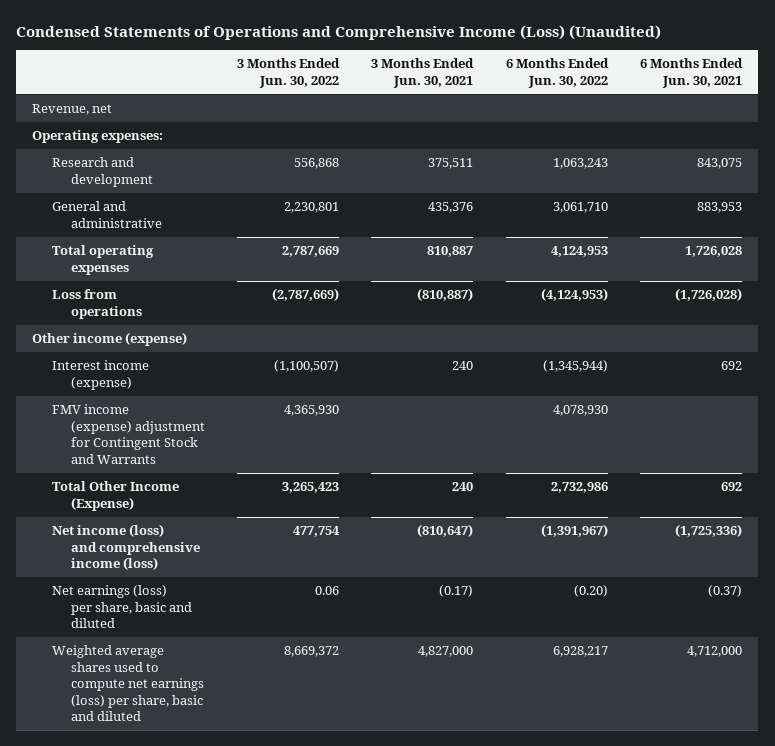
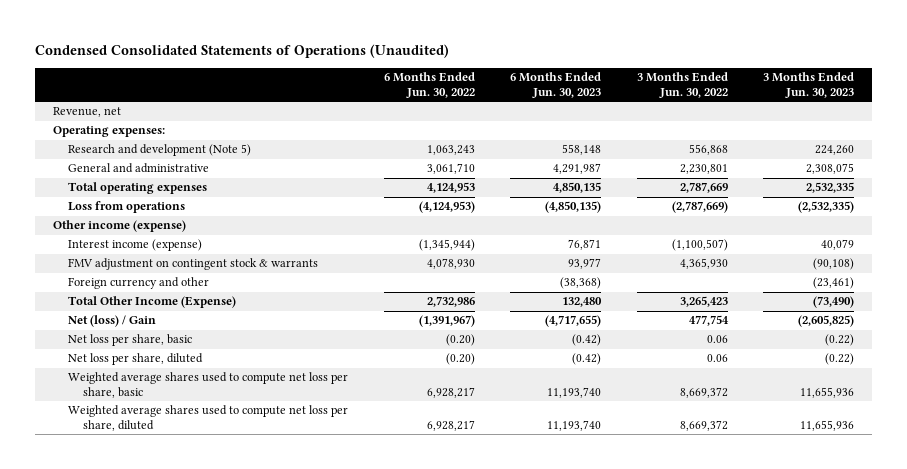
[16,24,662,40] Condensed Statements of Operations and Comprehensive Income (Loss) (Unaudited) -> [35,43,450,58] Condensed Consolidated Statements of Operations (Unaudited)
[371,58,475,88] 3 Months Ended Jun. 30, 2021 -> none
[640,58,744,88] 6 Months Ended Jun. 30, 2021 -> none
none -> [510,71,602,98] 6 Months Ended Jun. 30, 2023
none -> [763,71,855,98] 3 Months Ended Jun. 30, 2023
[51,157,153,187] Research and development -> [68,144,252,157] Research and development (Note 5)
[51,404,205,464] FMV income (expense) adjustment for Contingent Stock and Warrants -> [68,258,319,271] FMV adjustment on contingent stock & warrants
none -> [68,277,210,290] Foreign currency and other
[51,524,200,571] Net income (loss) and comprehensive income (loss) -> [68,315,157,328] Net (loss) / Gain
[51,585,192,629] Net earnings (loss) per share, basic and diluted -> [68,334,193,347] Net loss per share, basic
none -> [68,353,204,366] Net loss per share, diluted
[51,645,204,722] Weighted average shares used to compute net earnings (loss) per share, basic and diluted -> [68,372,349,399] Weighted average shares used to compute net loss per share, basic
none -> [68,405,349,432] Weighted average shares used to compute net loss per share, diluted

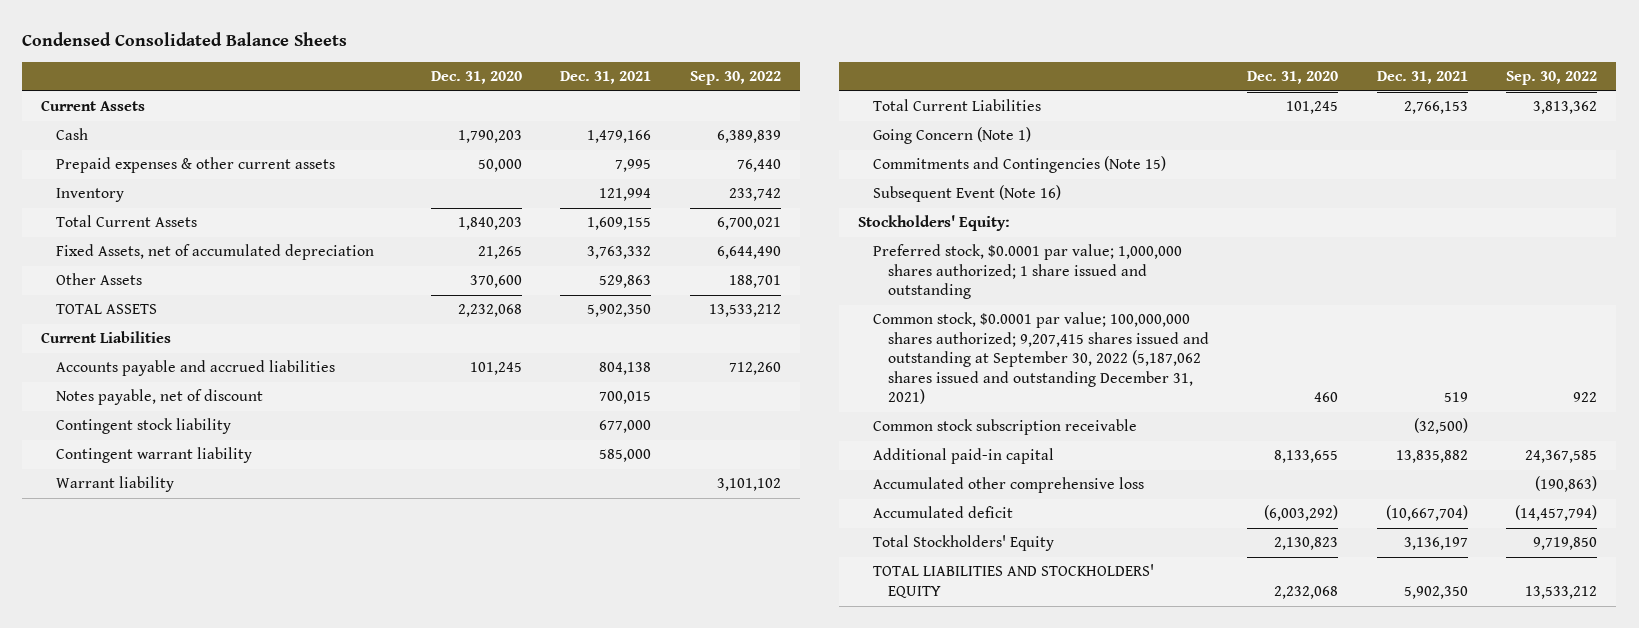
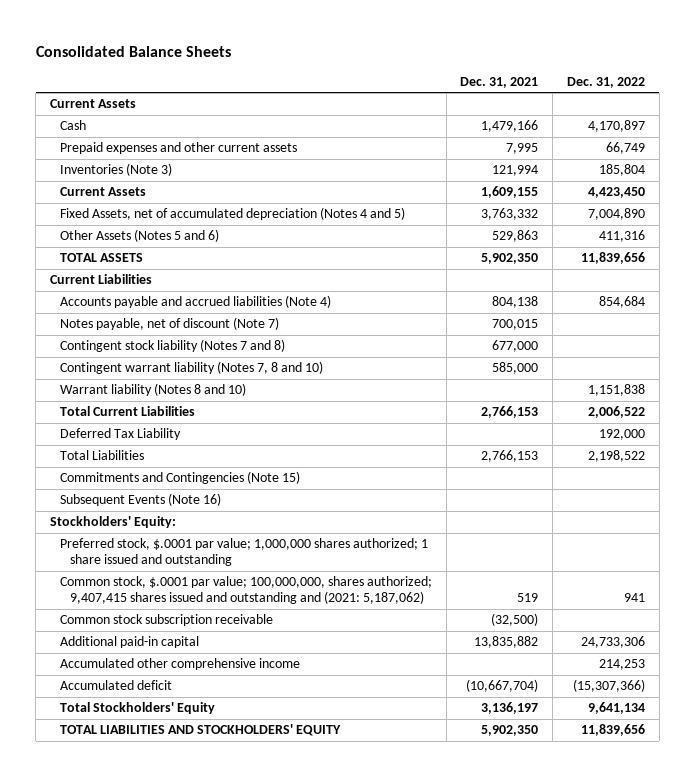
[22,32,348,47] Condensed Consolidated Balance Sheets -> [35,45,231,57] Consolidated Balance Sheets
[430,71,522,85] Dec. 31, 2020 -> none
[689,71,781,86] Sep. 30, 2022 -> none
none -> [566,77,645,89] Dec. 31, 2022
[56,157,336,174] Prepaid expenses & other current assets -> [59,142,297,155] Prepaid expenses and other current assets
[56,188,125,203] Inventory -> [59,163,172,177] Inventories (Note 3)
[56,215,198,228] Total Current Assets -> [59,187,146,197] Current Assets
[56,244,375,261] Fixed Assets, net of accumulated depreciation -> [59,207,405,221] Fixed Assets, net of accumulated depreciation (Notes 4 and 5)
[56,273,143,286] Other Assets -> [59,229,219,243] Other Assets (Notes 5 and 6)
[56,360,336,377] Accounts payable and accrued liabilities -> [59,295,331,309] Accounts payable and accrued liabilities (Note 4)
[56,389,264,406] Notes payable, net of discount -> [59,317,279,331] Notes payable, net of discount (Note 7)
[56,418,232,435] Contingent stock liability -> [59,339,285,353] Contingent stock liability (Notes 7 and 8)
[56,447,253,464] Contingent warrant liability -> [59,361,323,375] Contingent warrant liability (Notes 7, 8 and 10)
[56,476,175,493] Warrant liability -> [59,383,246,397] Warrant liability (Notes 8 and 10)
[872,127,1031,145] Going Concern (Note 1) -> none
none -> [59,428,181,441] Deferred Tax Liability
none -> [59,450,144,461] Total Liabilities
[872,185,1061,203] Subsequent Event (Note 16) -> [59,493,221,507] Subsequent Events (Note 16)
[872,244,1182,300] Preferred stock, $0.0001 par value; 1,000,000 shares authorized; 1 share issued and outstanding -> [59,538,428,567] Preferred stock, $.0001 par value; 1,000,000 shares authorized; 1 share issued and outstanding
[872,312,1210,405] Common stock, $0.0001 par value; 100,000,000 shares authorized; 9,207,415 shares issued and outstanding at September 30, 2022 (5,187,062 shares issued and outstanding December 31, 2021) -> [59,576,432,605] Common stock, $.0001 par value; 100,000,000, shares authorized; 9,407,415 shares issued and outstanding and (2021: 5,187,062)
[872,477,1144,494] Accumulated other comprehensive loss -> [59,658,300,671] Accumulated other comprehensive income

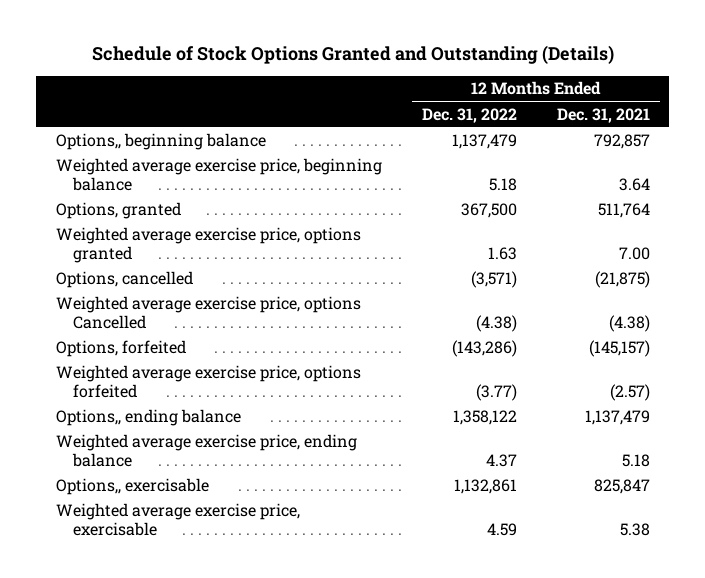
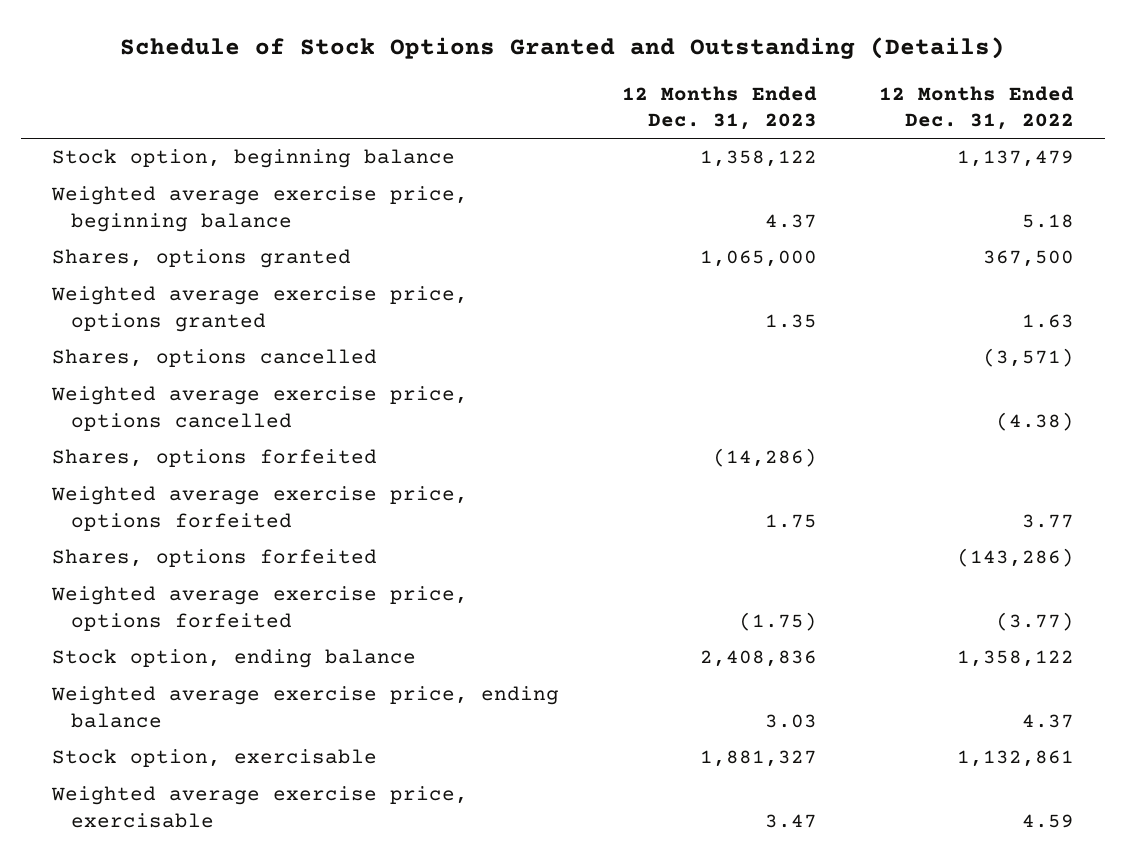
[556,107,650,123] Dec. 31, 2021 -> none
none -> [621,85,817,131] 12 Months Ended Dec. 31, 2023
[55,133,266,151] Options,, beginning balance -> [52,149,456,169] Stock option, beginning balance
[55,202,181,220] Options, granted -> [52,249,352,269] Shares, options granted
[55,271,193,289] Options, cancelled -> [52,349,378,368] Shares, options cancelled
[55,296,361,329] Weighted average exercise price, options Cancelled -> [51,386,469,431] Weighted average exercise price, options cancelled
none -> [52,449,378,468] Shares, options forfeited
none -> [51,486,469,531] Weighted average exercise price, options forfeited
[55,340,186,358] Options, forfeited -> [52,549,378,568] Shares, options forfeited
[55,409,241,427] Options,, ending balance -> [52,649,417,669] Stock option, ending balance
[55,478,209,496] Options,, exercisable -> [52,749,378,768] Stock option, exercisable

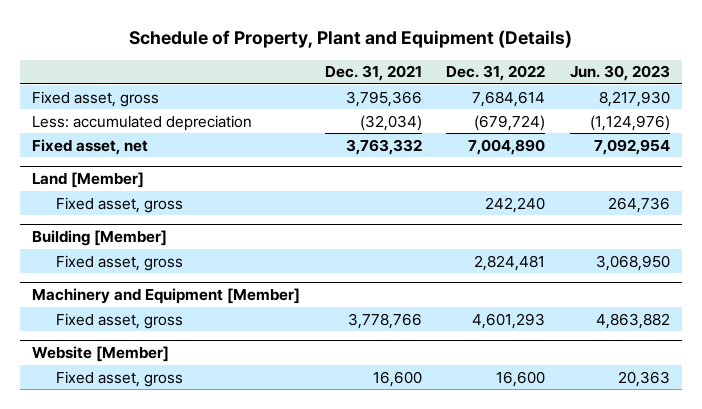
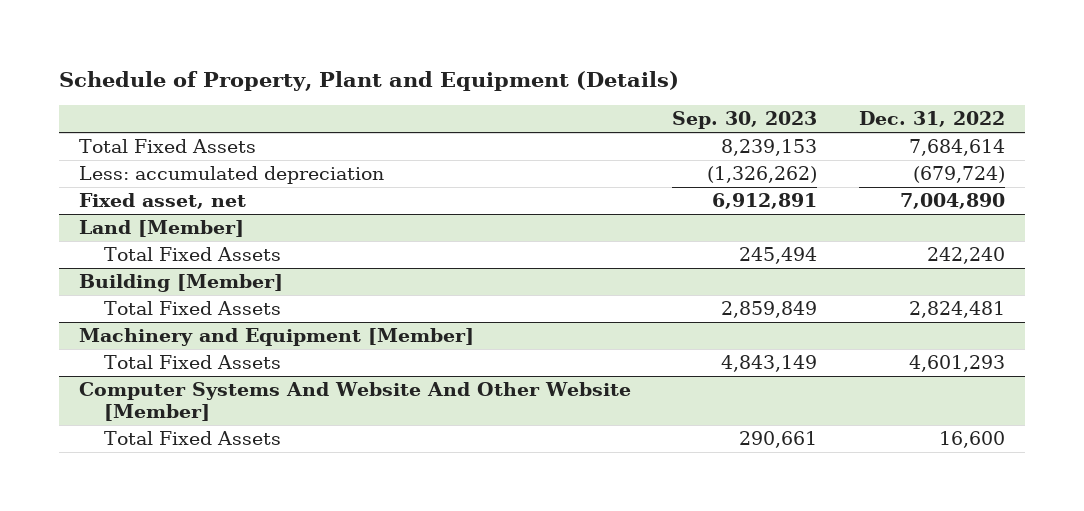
[324,65,422,82] Dec. 31, 2021 -> none
[569,65,670,82] Jun. 30, 2023 -> none
none -> [672,111,818,130] Sep. 30, 2023
[32,90,160,107] Fixed asset, gross -> [79,139,257,154] Total Fixed Assets
[56,196,184,213] Fixed asset, gross -> [103,247,281,262] Total Fixed Assets
[56,254,184,271] Fixed asset, gross -> [103,301,281,316] Total Fixed Assets
[32,346,170,363] Website [Member] -> none
[56,312,184,329] Fixed asset, gross -> [103,355,281,370] Total Fixed Assets
none -> [79,382,632,422] Computer Systems And Website And Other Website [Member]
[56,370,184,387] Fixed asset, gross -> [103,431,281,446] Total Fixed Assets

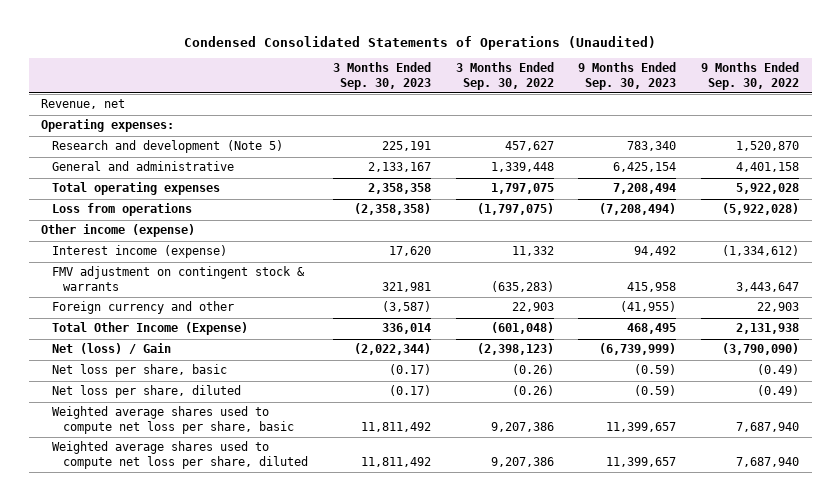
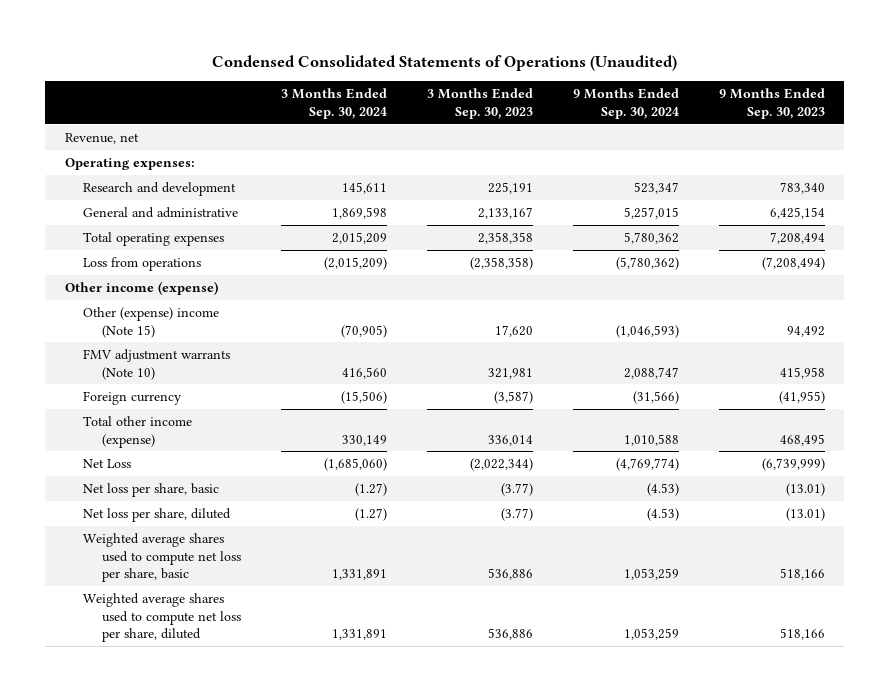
[455,62,554,90] 3 Months Ended Sep. 30, 2022 -> none
[701,62,800,90] 9 Months Ended Sep. 30, 2022 -> none
none -> [280,88,387,119] 3 Months Ended Sep. 30, 2024
none -> [572,88,679,119] 9 Months Ended Sep. 30, 2024
[52,140,284,154] Research and development (Note 5) -> [83,182,237,197] Research and development
[52,245,228,259] Interest income (expense) -> [83,307,220,338] Other (expense) income (Note 15)
[52,266,306,291] FMV adjustment on contingent stock & warrants -> [83,349,231,380] FMV adjustment warrants (Note 10)
[52,301,235,315] Foreign currency and other -> [83,391,183,406] Foreign currency
[52,322,249,336] Total Other Income (Expense) -> [83,416,193,448] Total other income (expense)
[52,343,172,355] Net (loss) / Gain -> [83,459,132,469] Net Loss
[389,364,432,376] (0.17) -> [500,483,533,497] (3.77)
[634,364,677,376] (0.59) -> [785,483,825,497] (13.01)
[389,385,432,397] (0.17) -> [500,508,533,522] (3.77)
[634,385,677,397] (0.59) -> [785,508,825,522] (13.01)
[361,421,432,432] 11,811,492 -> [487,568,533,581] 536,886
[606,421,677,432] 11,399,657 -> [779,568,825,581] 518,166
[361,456,432,467] 11,811,492 -> [487,628,533,641] 536,886
[606,456,677,467] 11,399,657 -> [779,628,825,641] 518,166

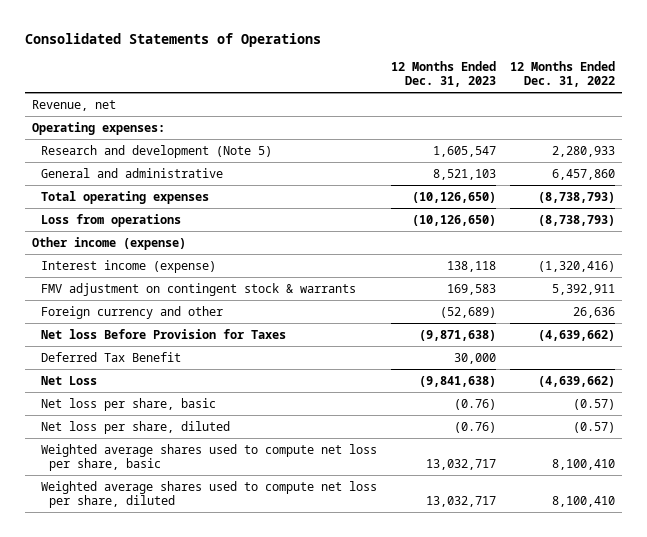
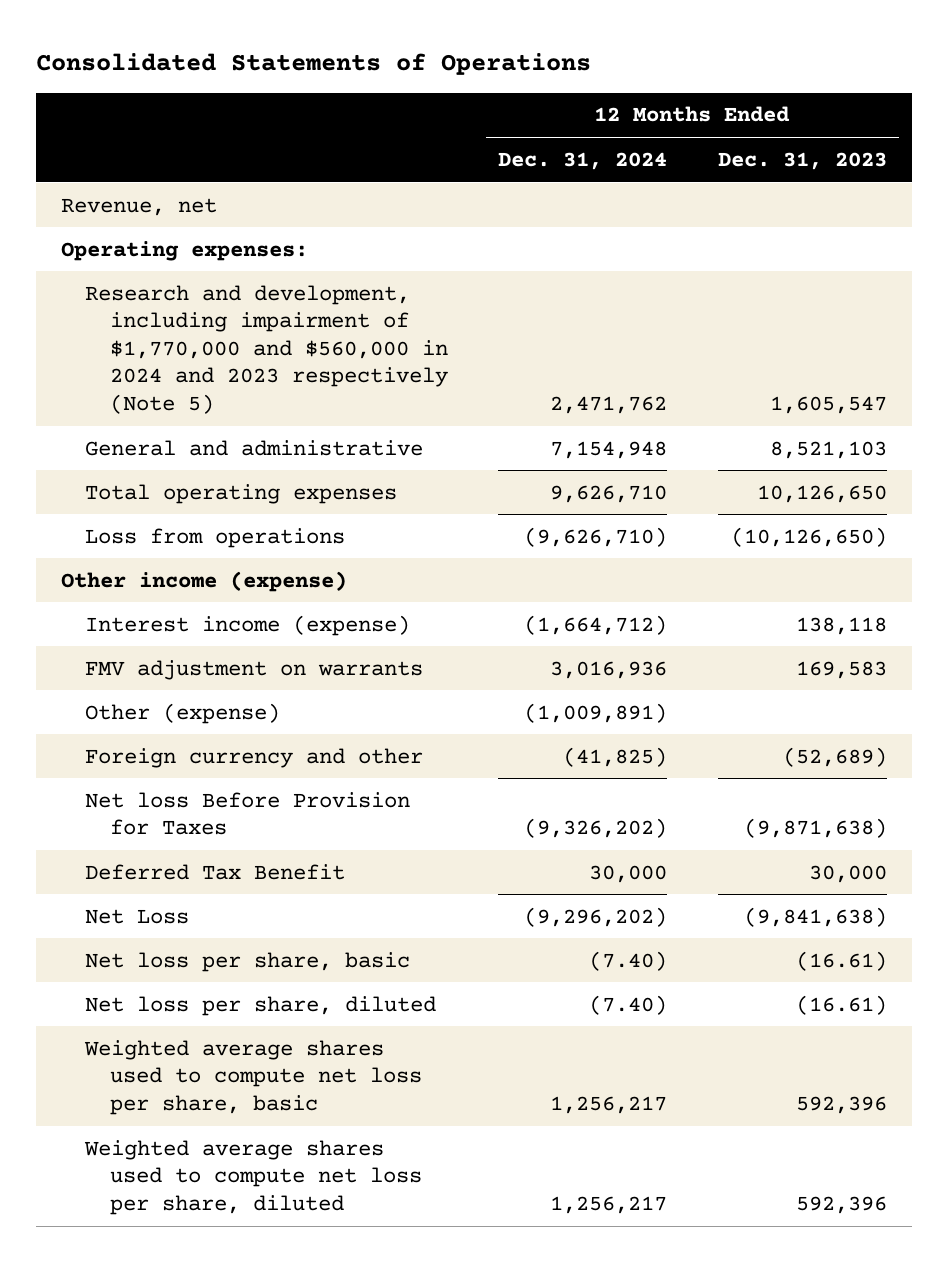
[509,61,615,88] 12 Months Ended Dec. 31, 2022 -> none
none -> [498,151,668,170] Dec. 31, 2024
[40,144,272,158] Research and development (Note 5) -> [85,284,448,414] Research and development, including impairment of $1,770,000 and $560,000 in 2024 and 2023 respectively (Note 5)
[411,191,496,203] (10,126,650) -> [756,484,887,503] 10,126,650
[40,282,356,296] FMV adjustment on contingent stock & warrants -> [85,659,424,680] FMV adjustment on warrants
none -> [85,702,281,724] Other (expense)
[453,398,496,410] (0.76) -> [795,950,887,971] (16.61)
[453,421,496,433] (0.76) -> [795,994,887,1015] (16.61)
[425,458,496,470] 13,032,717 -> [795,1095,887,1114] 592,396
[425,495,496,507] 13,032,717 -> [795,1195,887,1214] 592,396

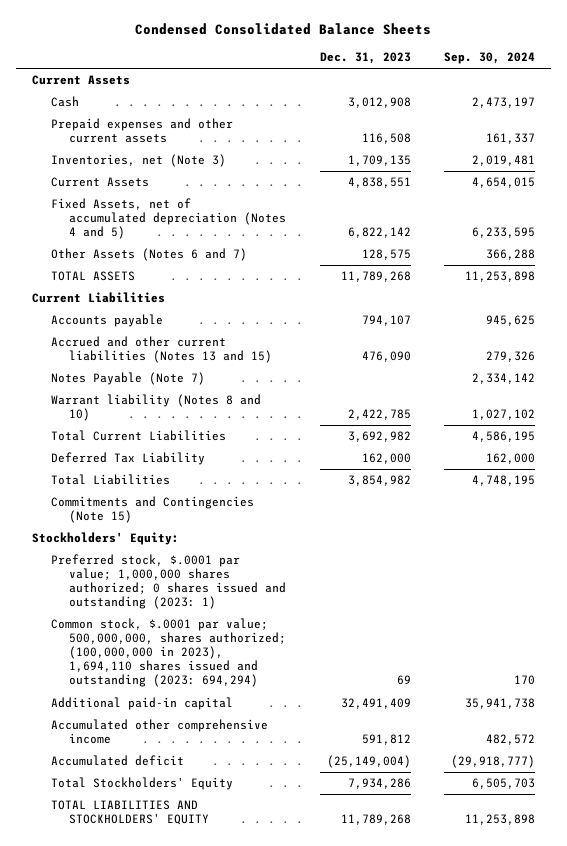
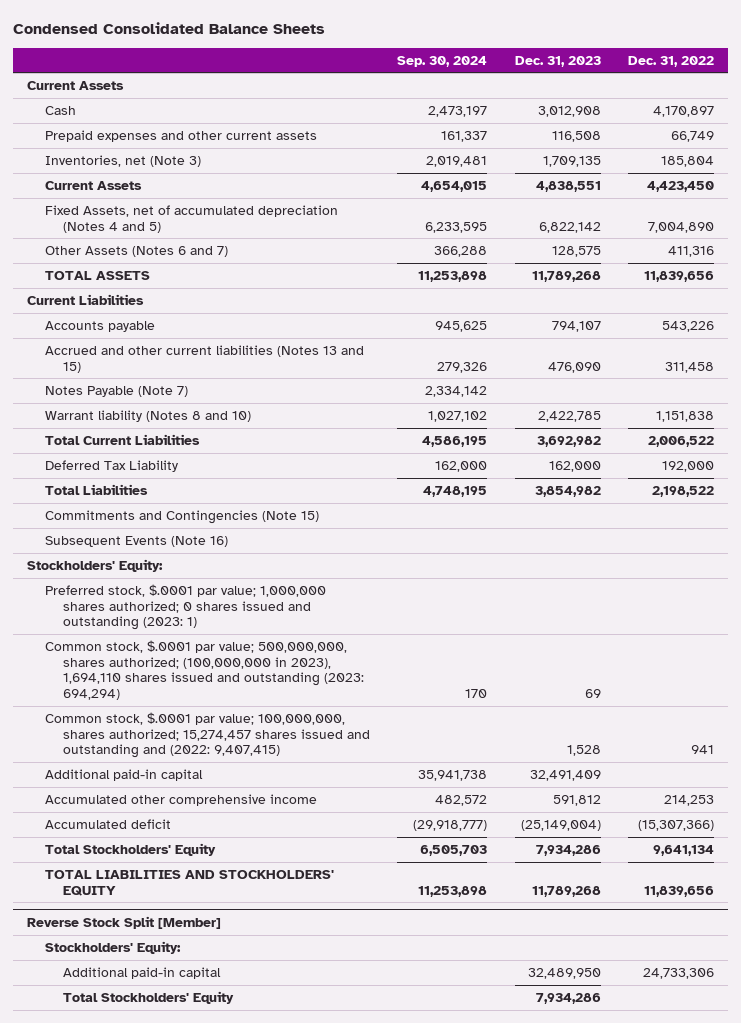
none -> [628,55,715,67] Dec. 31, 2022
none -> [44,535,228,547] Subsequent Events (Note 16)
none -> [44,711,370,759] Common stock, $.0001 par value; 100,000,000, shares authorized; 15,274,457 shares issued and outstanding and (2022: 9,407,415)
none -> [26,915,221,929] Reverse Stock Split [Member]
none -> [44,940,181,954] Stockholders' Equity:
none -> [62,966,221,979] Additional paid-in capital
none -> [62,990,234,1004] Total Stockholders' Equity

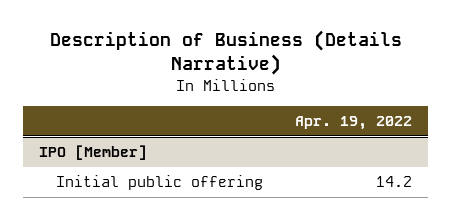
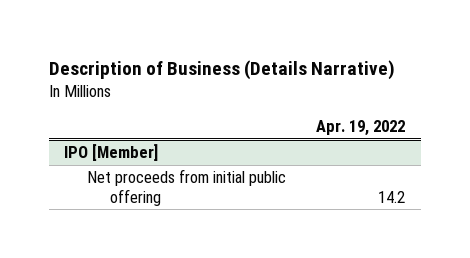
[55,175,263,191] Initial public offering -> [86,169,286,206] Net proceeds from initial public offering

